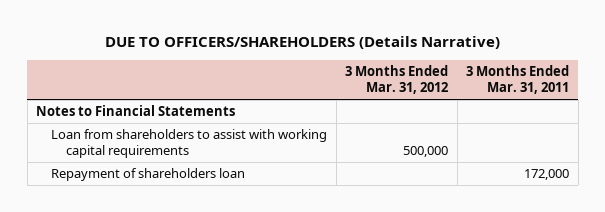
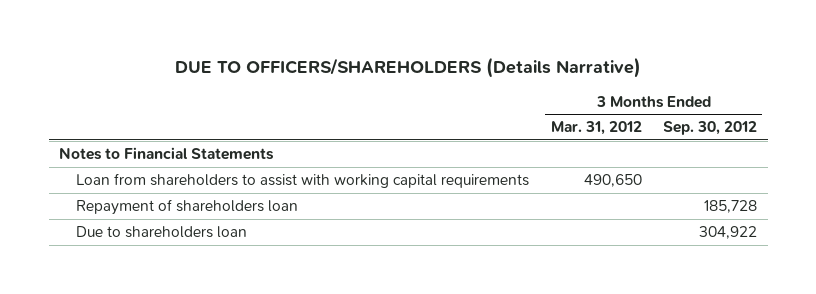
[466,65,570,95] 3 Months Ended Mar. 31, 2011 -> none
none -> [662,121,757,136] Sep. 30, 2012
[403,146,449,158] 500,000 -> [583,174,642,188] 490,650
none -> [76,226,248,239] Due to shareholders loan

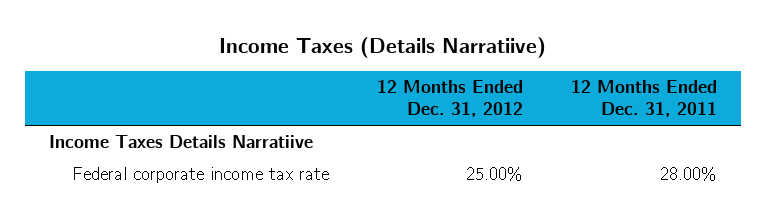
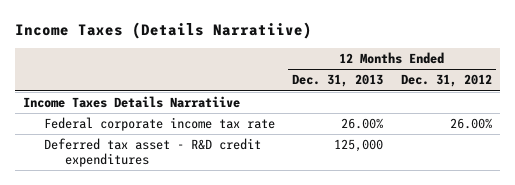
[571,80,718,118] 12 Months Ended Dec. 31, 2011 -> none
none -> [292,74,384,88] Dec. 31, 2013
[465,167,523,182] 25.00% -> [449,118,492,130] 26.00%
none -> [44,138,262,168] Deferred tax asset - R&D credit expenditures

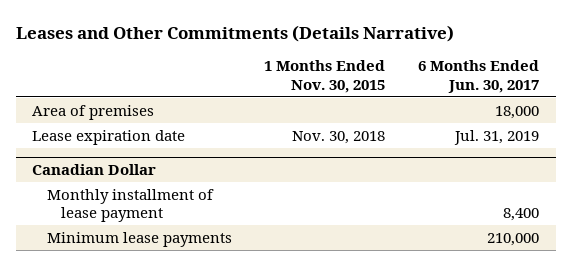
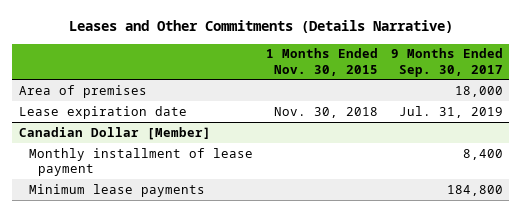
[418,60,540,94] 6 Months Ended Jun. 30, 2017 -> none
none -> [390,48,503,77] 9 Months Ended Sep. 30, 2017
[32,164,157,176] Canadian Dollar -> [18,126,211,140] Canadian Dollar [Member]

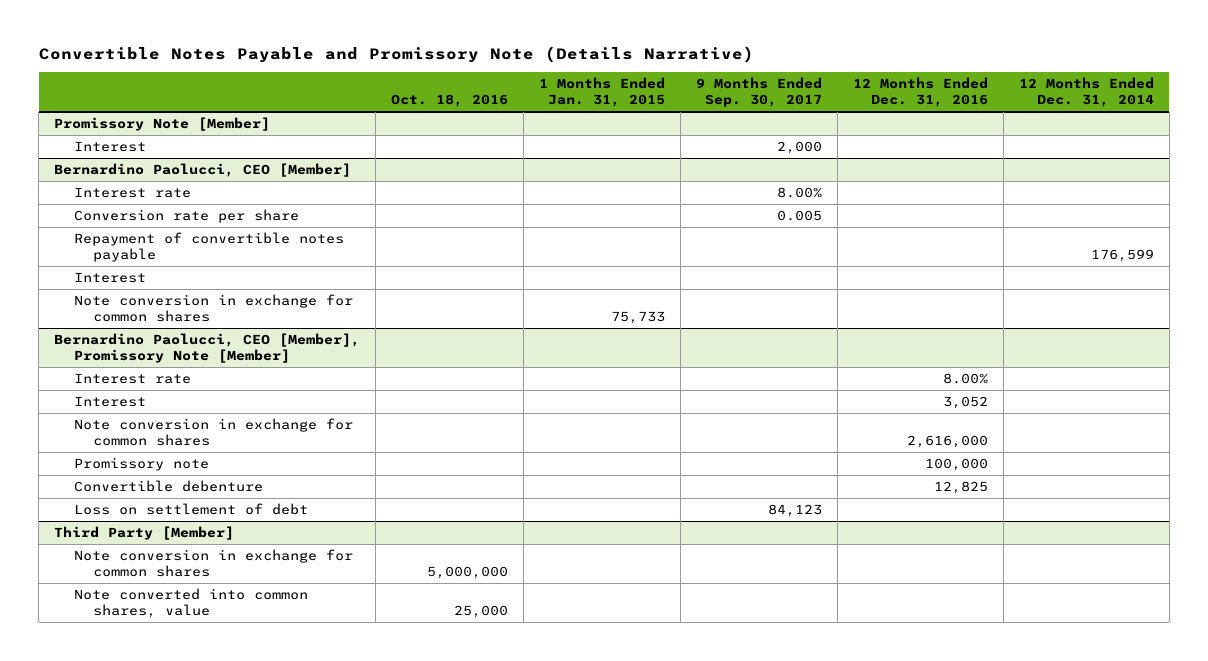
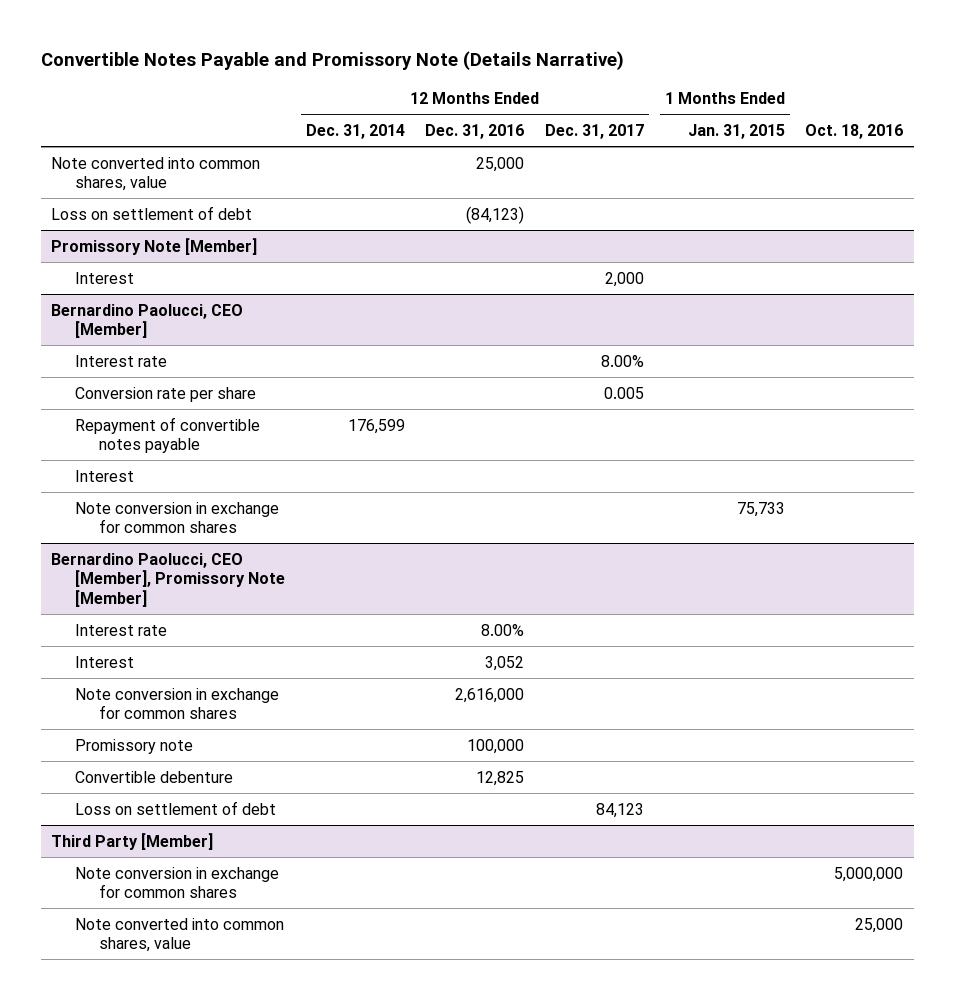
[696,77,823,108] 9 Months Ended Sep. 30, 2017 -> none
none -> [545,124,645,140] Dec. 31, 2017
none -> [51,156,261,192] Note converted into common shares, value
none -> [51,205,253,220] Loss on settlement of debt

